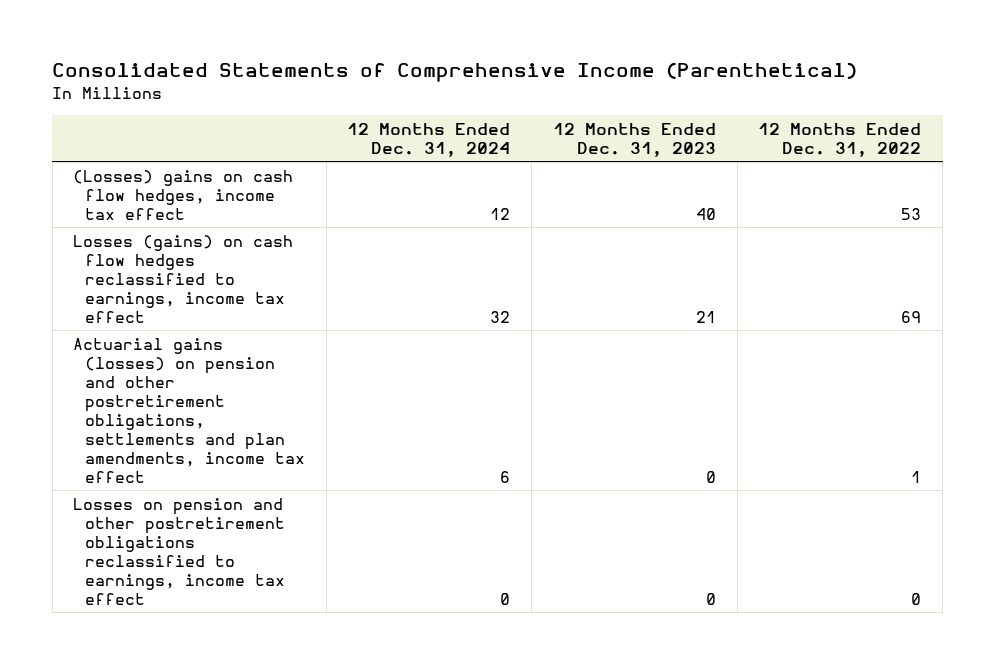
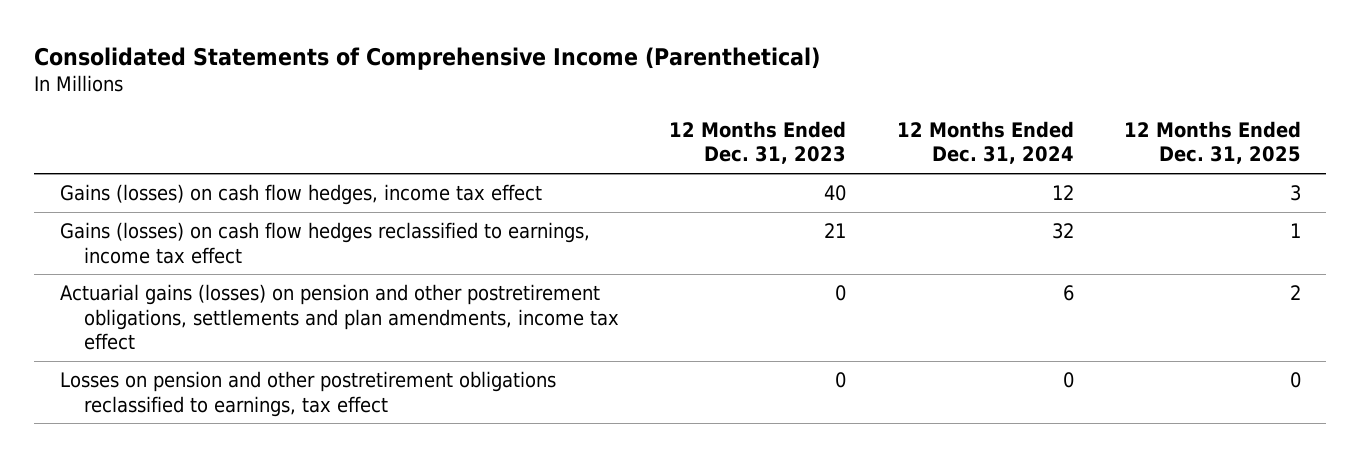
[758,122,922,157] 12 Months Ended Dec. 31, 2022 -> none
none -> [1123,120,1301,165] 12 Months Ended Dec. 31, 2025
[73,169,294,220] (Losses) gains on cash flow hedges, income tax effect -> [59,184,542,206] Gains (losses) on cash flow hedges, income tax effect
[73,234,294,323] Losses (gains) on cash flow hedges reclassified to earnings, income tax effect -> [59,222,590,264] Gains (losses) on cash flow hedges reclassified to earnings, income tax effect
[73,497,285,605] Losses on pension and other postretirement obligations reclassified to earnings, income tax effect -> [59,371,556,417] Losses on pension and other postretirement obligations reclassified to earnings, tax effect

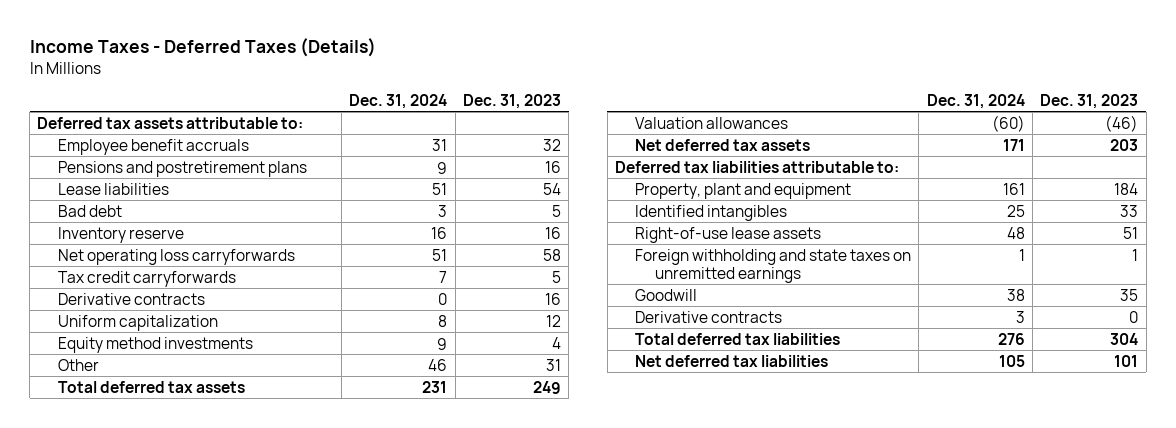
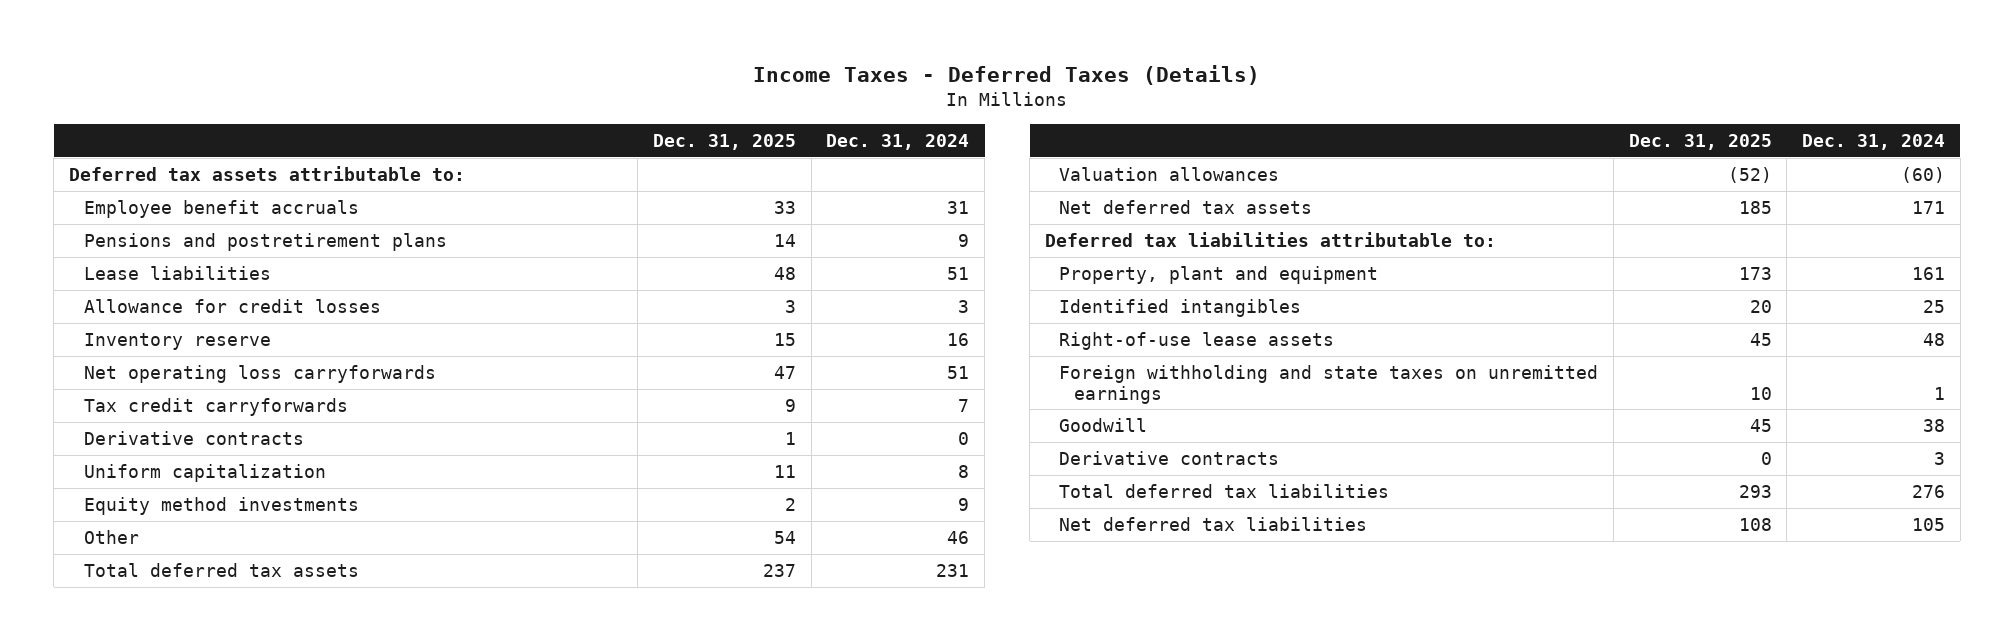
[462,94,561,110] Dec. 31, 2023 -> none
none -> [652,134,796,151] Dec. 31, 2025
[57,204,122,217] Bad debt -> none
none -> [83,298,381,313] Allowance for credit losses

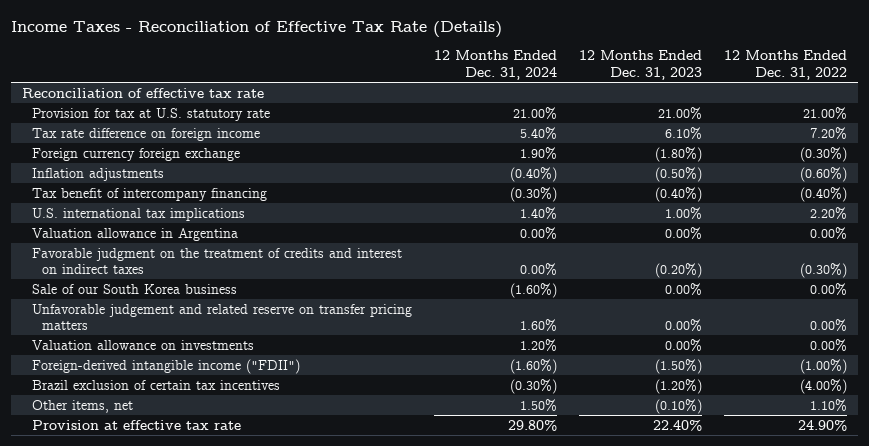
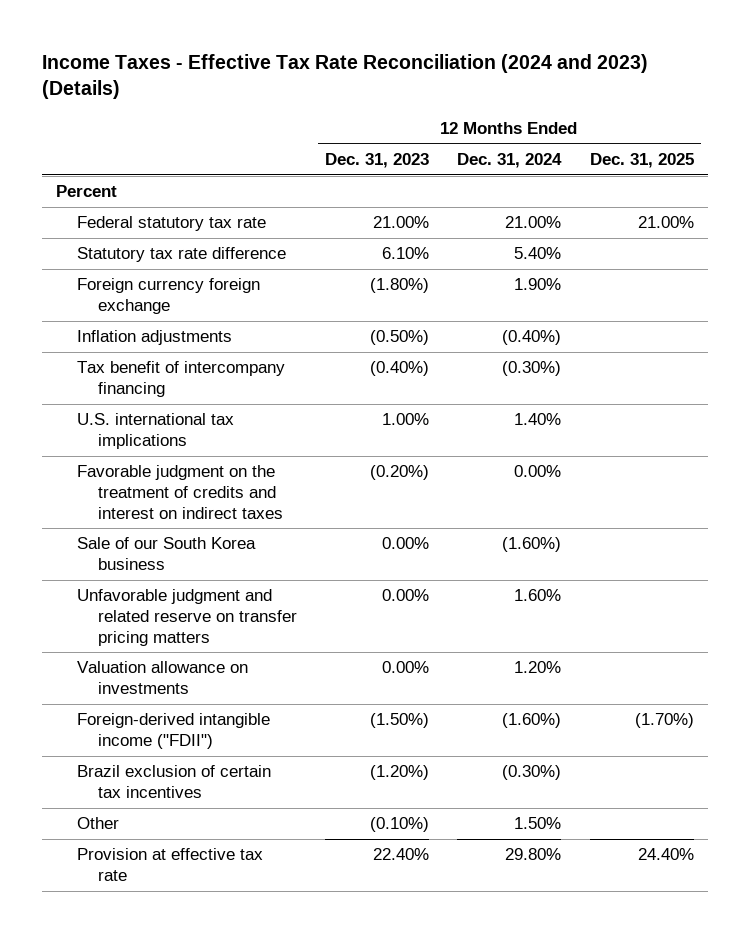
[10,21,502,39] Income Taxes - Reconciliation of Effective Tax Rate (Details) -> [42,53,649,100] Income Taxes - Effective Tax Rate Reconciliation (2024 and 2023) (Details)
[724,50,848,80] 12 Months Ended Dec. 31, 2022 -> none
none -> [589,152,694,168] Dec. 31, 2025
[22,87,265,98] Reconciliation of effective tax rate -> [56,185,118,198] Percent
[32,107,271,121] Provision for tax at U.S. statutory rate -> [77,216,267,232] Federal statutory tax rate
[32,127,261,141] Tax rate difference on foreign income -> [77,247,287,263] Statutory tax rate difference
[32,227,239,241] Valuation allowance in Argentina -> none
[32,303,413,331] Unfavorable judgement and related reserve on transfer pricing matters -> [77,589,298,646] Unfavorable judgment and related reserve on transfer pricing matters
[32,399,134,413] Other items, net -> [77,817,120,830] Other

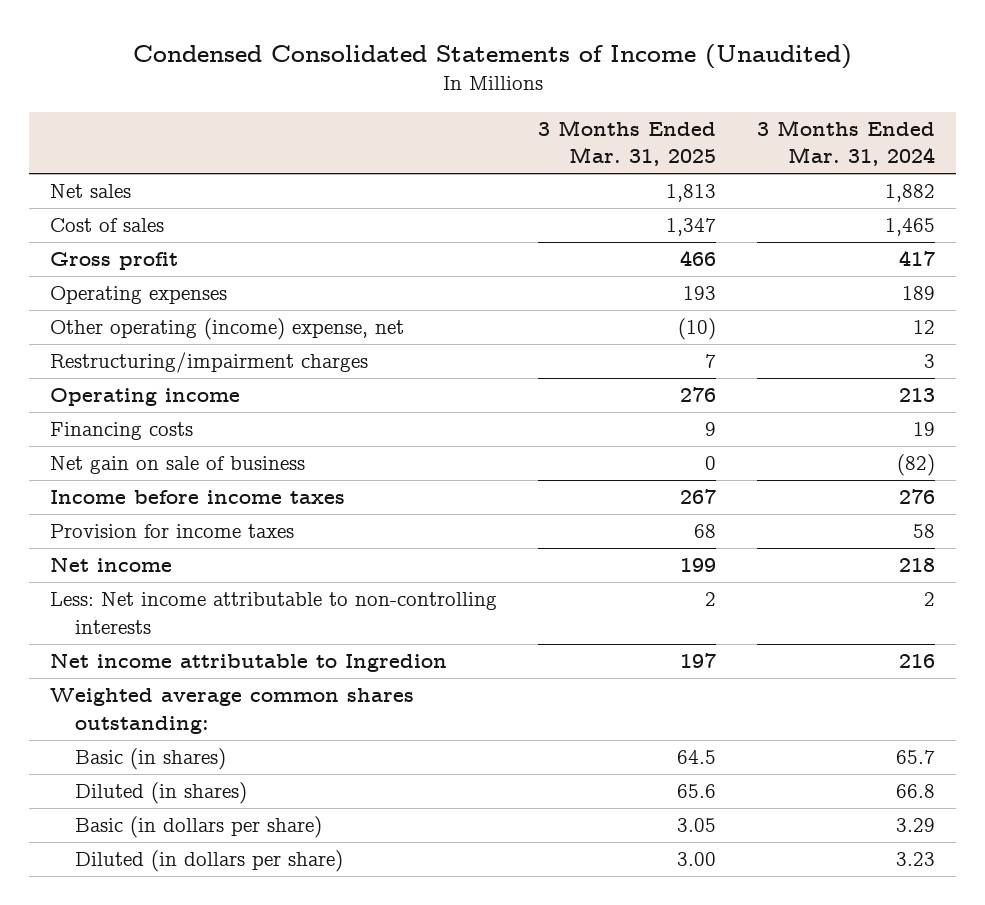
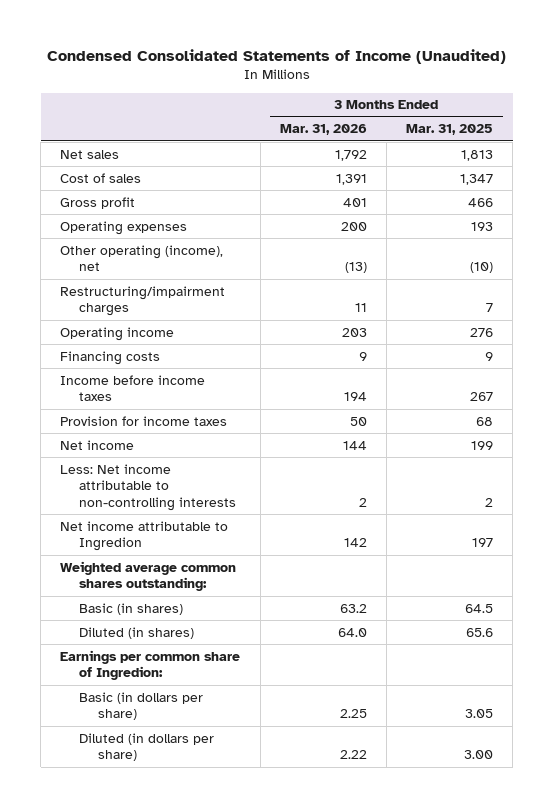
[757,119,936,167] 3 Months Ended Mar. 31, 2024 -> none
none -> [279,124,367,136] Mar. 31, 2026
[50,318,405,341] Other operating (income) expense, net -> [60,244,224,272] Other operating (income), net
[50,456,306,475] Net gain on sale of business -> none
none -> [60,649,241,681] Earnings per common share of Ingredion:

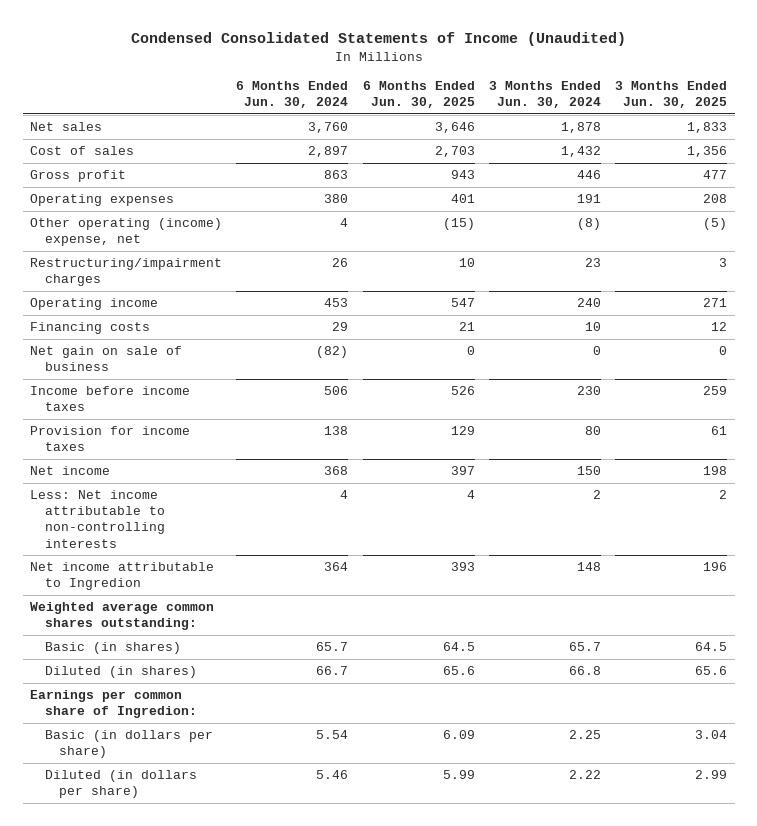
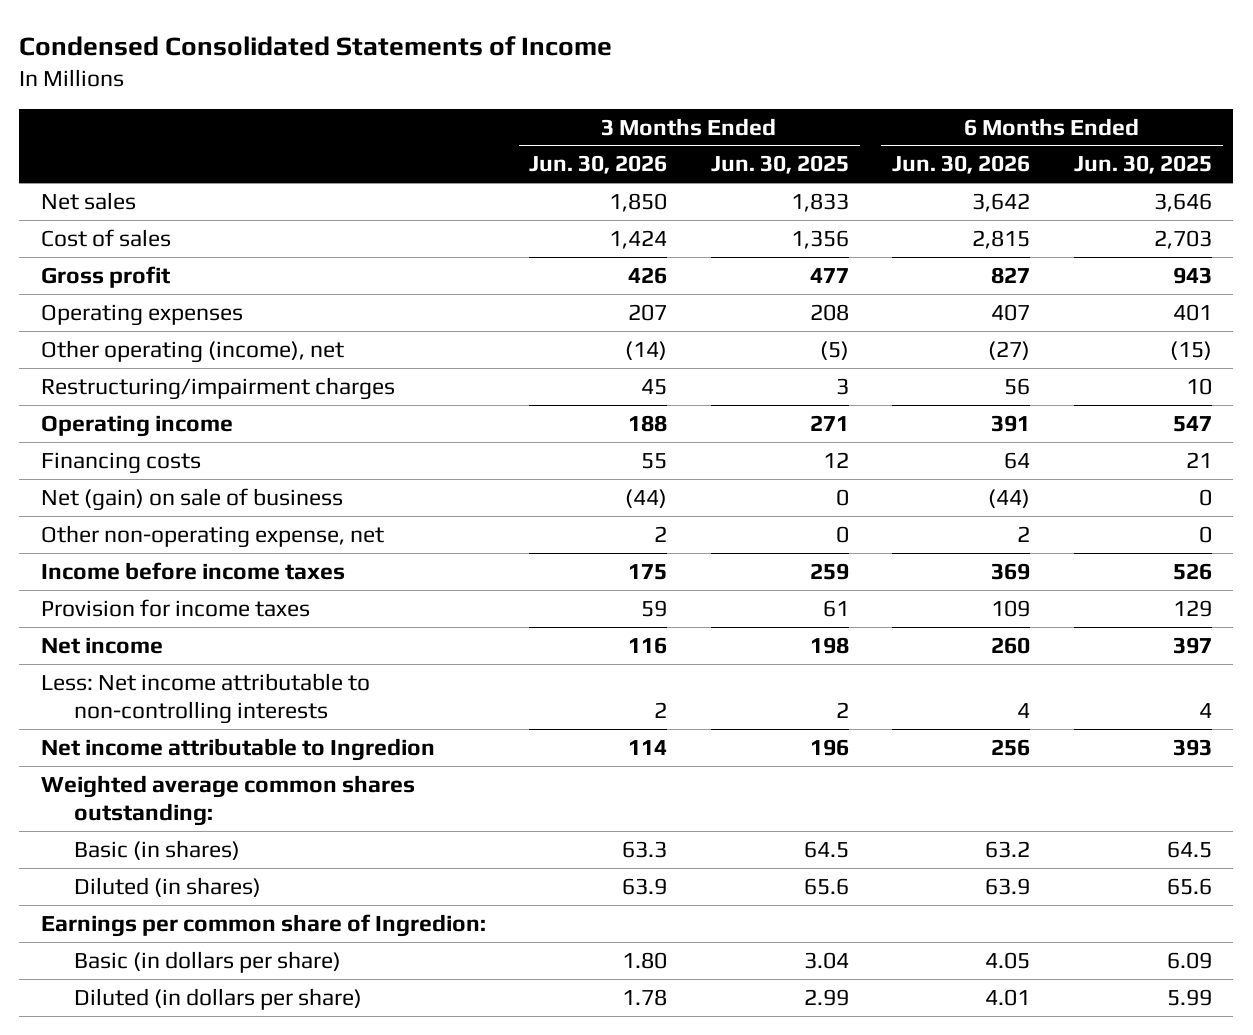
[130,31,626,46] Condensed Consolidated Statements of Income (Unaudited) -> [19,35,613,56] Condensed Consolidated Statements of Income
[236,80,349,109] 6 Months Ended Jun. 30, 2024 -> none
[489,80,602,109] 3 Months Ended Jun. 30, 2024 -> none
none -> [529,155,668,175] Jun. 30, 2026
none -> [892,155,1031,175] Jun. 30, 2026
[29,218,222,247] Other operating (income) expense, net -> [41,339,345,363] Other operating (income), net
[29,346,182,372] Net gain on sale of business -> [41,487,344,511] Net (gain) on sale of business
none -> [41,524,385,548] Other non-operating expense, net

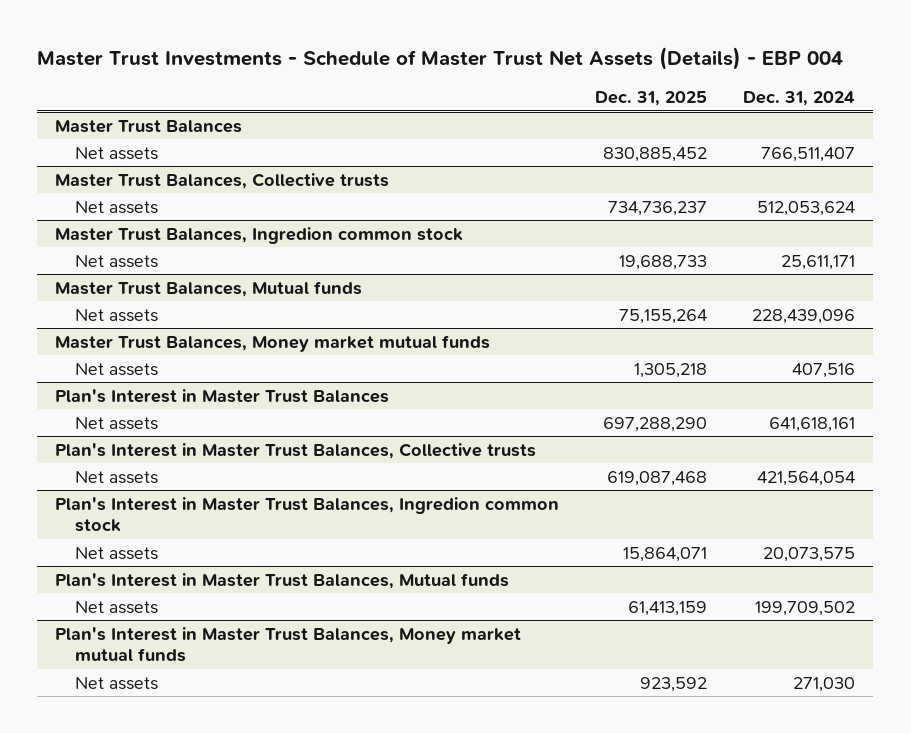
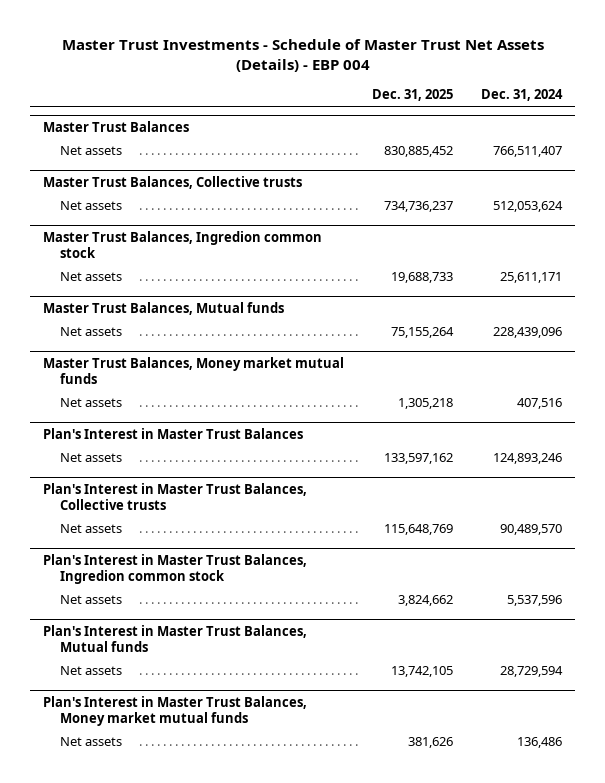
[603,416,708,432] 697,288,290 -> [384,453,454,465] 133,597,162
[769,416,856,432] 641,618,161 -> [492,453,562,465] 124,893,246
[607,470,708,486] 619,087,468 -> [384,524,454,536] 115,648,769
[757,470,856,486] 421,564,054 -> [499,524,562,536] 90,489,570
[623,546,708,562] 15,864,071 -> [398,595,454,607] 3,824,662
[763,546,856,562] 20,073,575 -> [506,595,562,607] 5,537,596
[628,600,708,616] 61,413,159 -> [391,666,454,678] 13,742,105
[755,600,856,616] 199,709,502 -> [499,666,563,678] 28,729,594
[640,676,708,692] 923,592 -> [408,737,454,749] 381,626
[793,676,856,692] 271,030 -> [516,737,562,749] 136,486

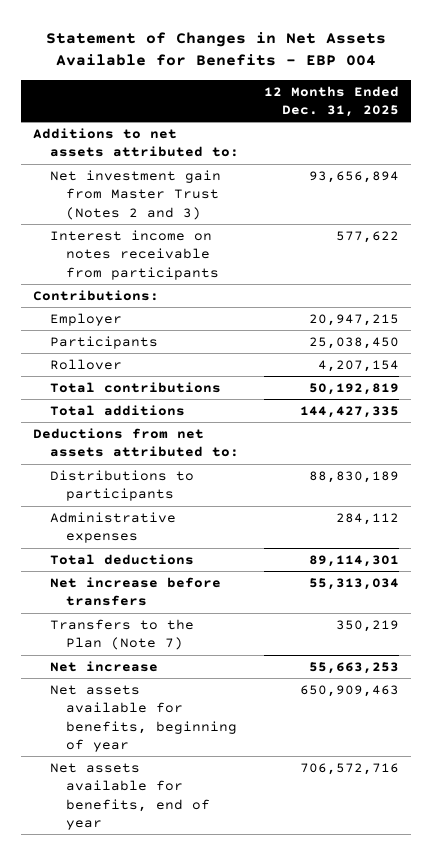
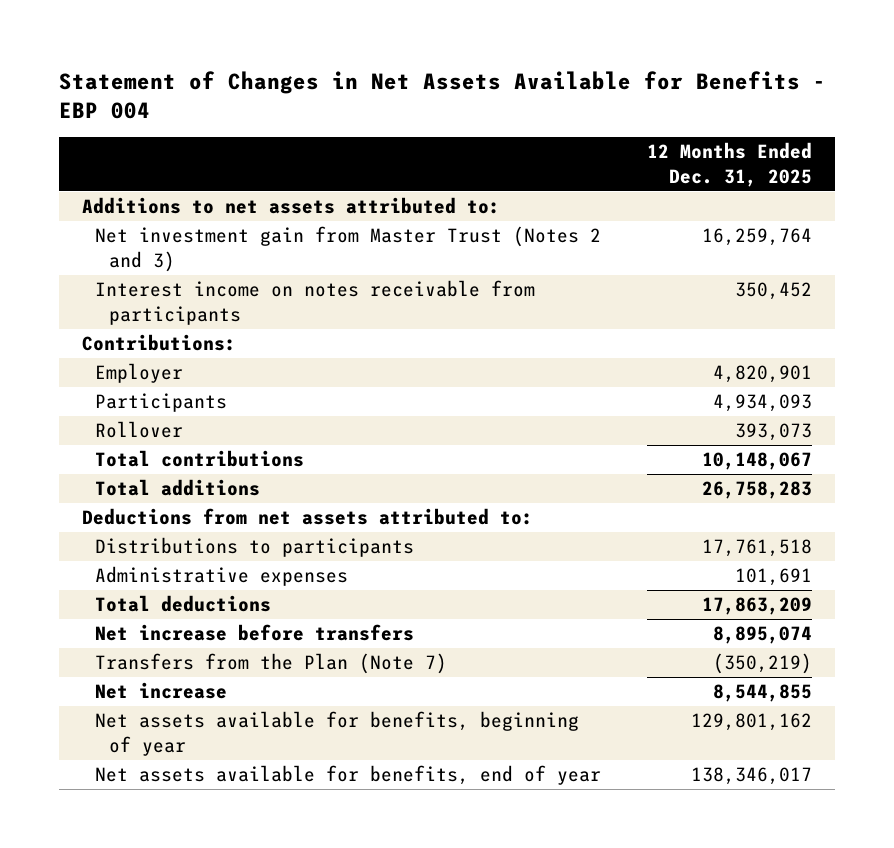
[308,170,399,183] 93,656,894 -> [702,228,813,247] 16,259,764
[335,230,399,243] 577,622 -> [735,282,813,301] 350,452
[308,313,399,326] 20,947,215 -> [713,365,813,384] 4,820,901
[308,336,399,349] 25,038,450 -> [713,394,813,413] 4,934,093
[317,359,399,372] 4,207,154 -> [735,423,813,442] 393,073
[308,382,399,395] 50,192,819 -> [702,452,813,471] 10,148,067
[299,405,399,418] 144,427,335 -> [702,481,813,500] 26,758,283
[308,470,399,483] 88,830,189 -> [702,539,813,558] 17,761,518
[335,512,399,525] 284,112 -> [735,568,813,587] 101,691
[308,554,399,567] 89,114,301 -> [702,597,813,616] 17,863,209
[308,577,399,590] 55,313,034 -> [713,626,813,645] 8,895,074
[49,618,194,651] Transfers to the Plan (Note 7) -> [95,653,448,675] Transfers from the Plan (Note 7)
[335,619,399,632] 350,219 -> [713,653,813,675] (350,219)
[308,661,399,674] 55,663,253 -> [713,684,813,703] 8,544,855
[299,684,399,697] 650,909,463 -> [691,713,813,732] 129,801,162
[299,762,399,775] 706,572,716 -> [691,767,813,786] 138,346,017

